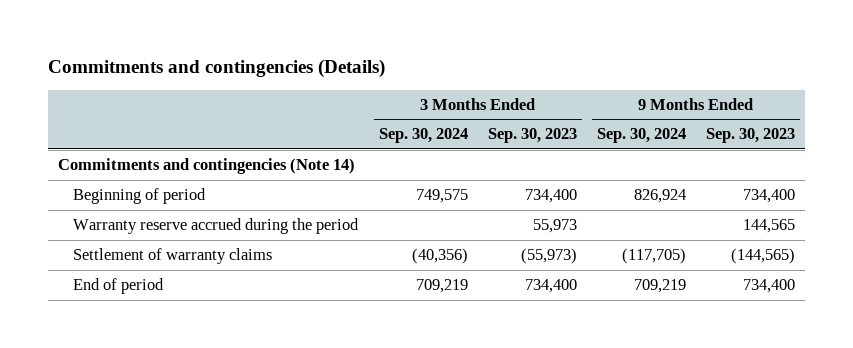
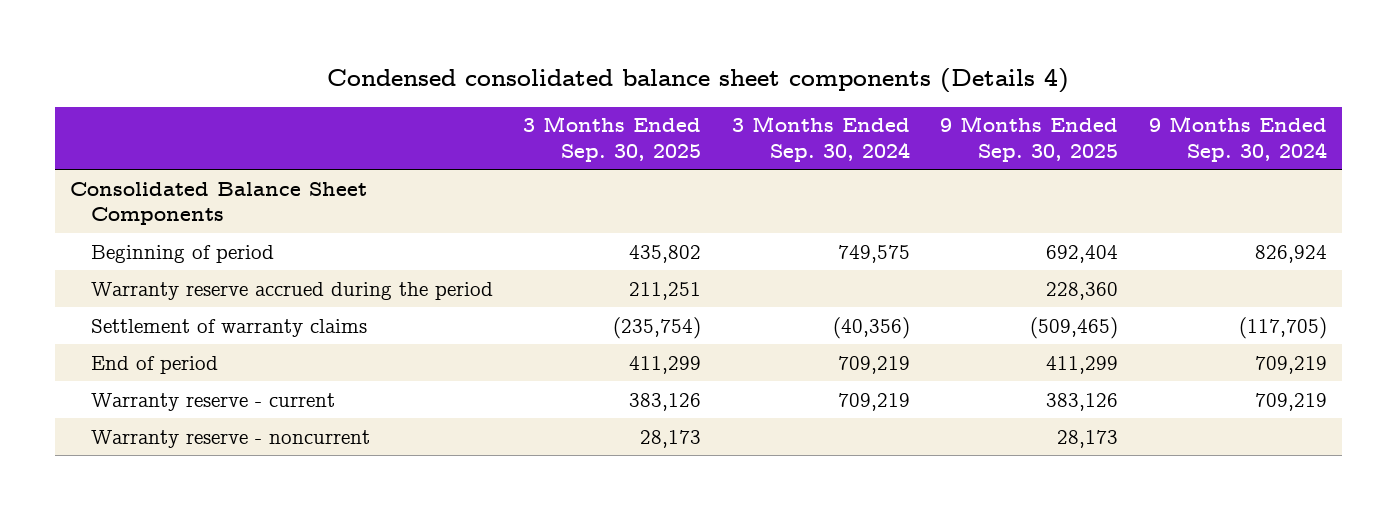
[47,59,385,79] Commitments and contingencies (Details) -> [327,68,1070,94] Condensed consolidated balance sheet components (Details 4)
[487,128,577,144] Sep. 30, 2023 -> none
[705,128,795,144] Sep. 30, 2023 -> none
none -> [523,116,702,162] 3 Months Ended Sep. 30, 2025
none -> [940,116,1119,162] 9 Months Ended Sep. 30, 2025
[57,158,355,175] Commitments and contingencies (Note 14) -> none
none -> [70,181,368,226] Consolidated Balance Sheet Components
none -> [90,392,335,411] Warranty reserve - current
none -> [90,429,370,448] Warranty reserve - noncurrent

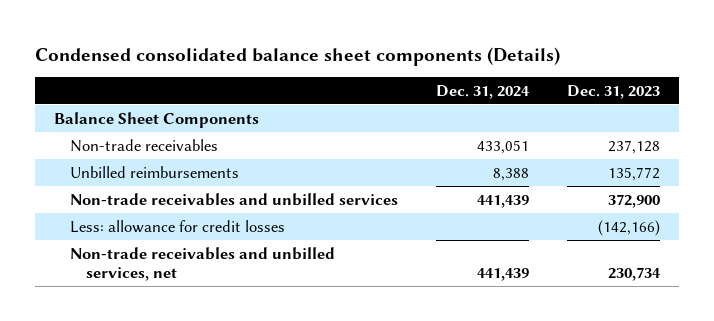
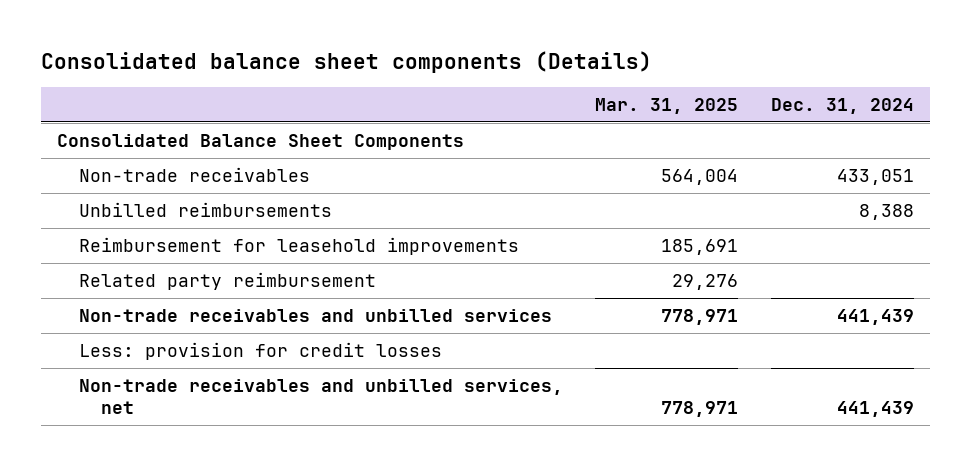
[34,46,560,66] Condensed consolidated balance sheet components (Details) -> [41,50,653,73] Consolidated balance sheet components (Details)
[567,85,661,100] Dec. 31, 2023 -> none
none -> [595,97,739,114] Mar. 31, 2025
[53,111,259,128] Balance Sheet Components -> [57,134,465,151] Consolidated Balance Sheet Components
none -> [79,237,520,256] Reimbursement for leasehold improvements
none -> [79,272,377,291] Related party reimbursement
[69,219,285,233] Less: allowance for credit losses -> [79,342,443,361] Less: provision for credit losses

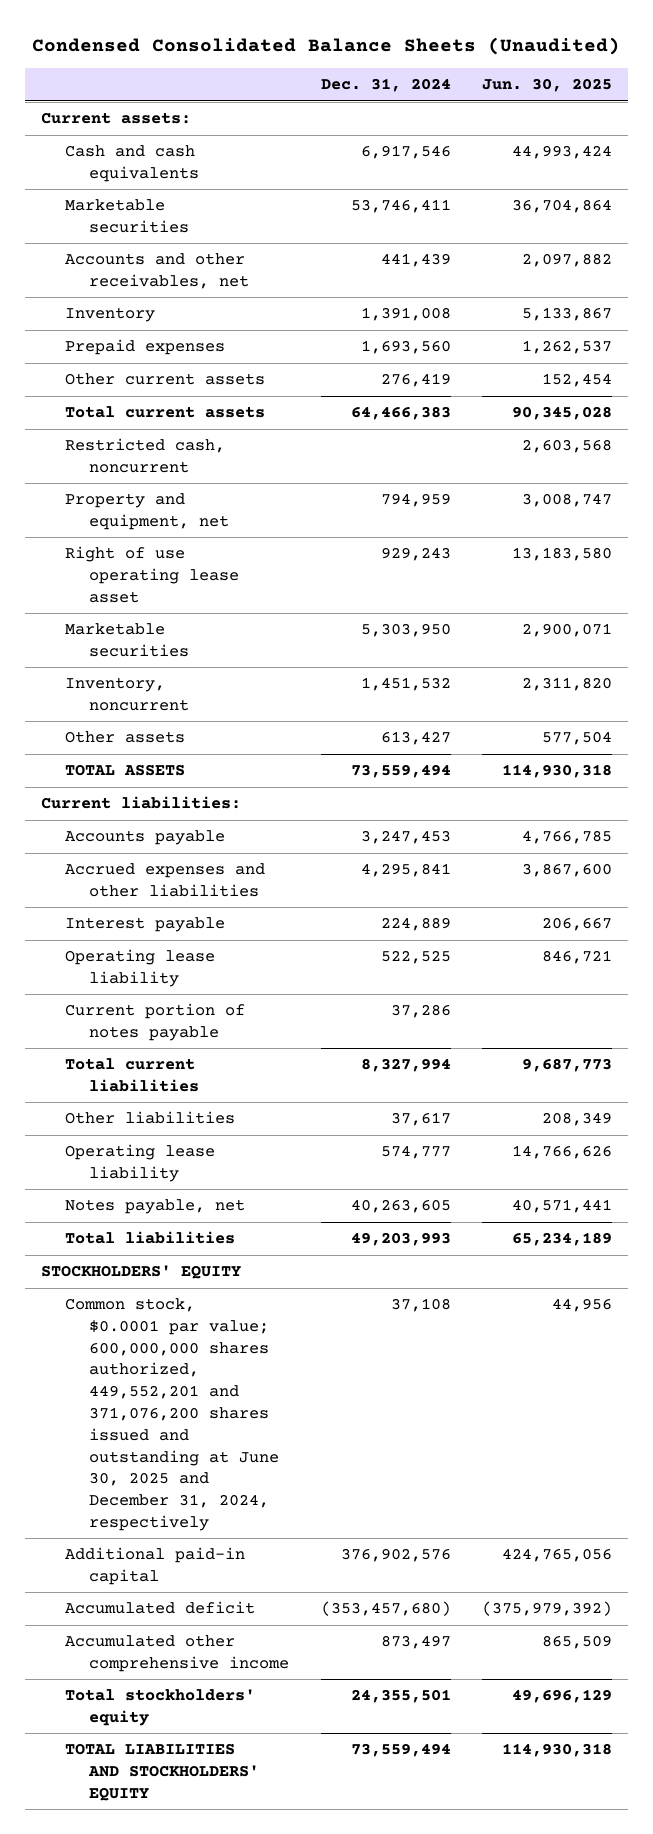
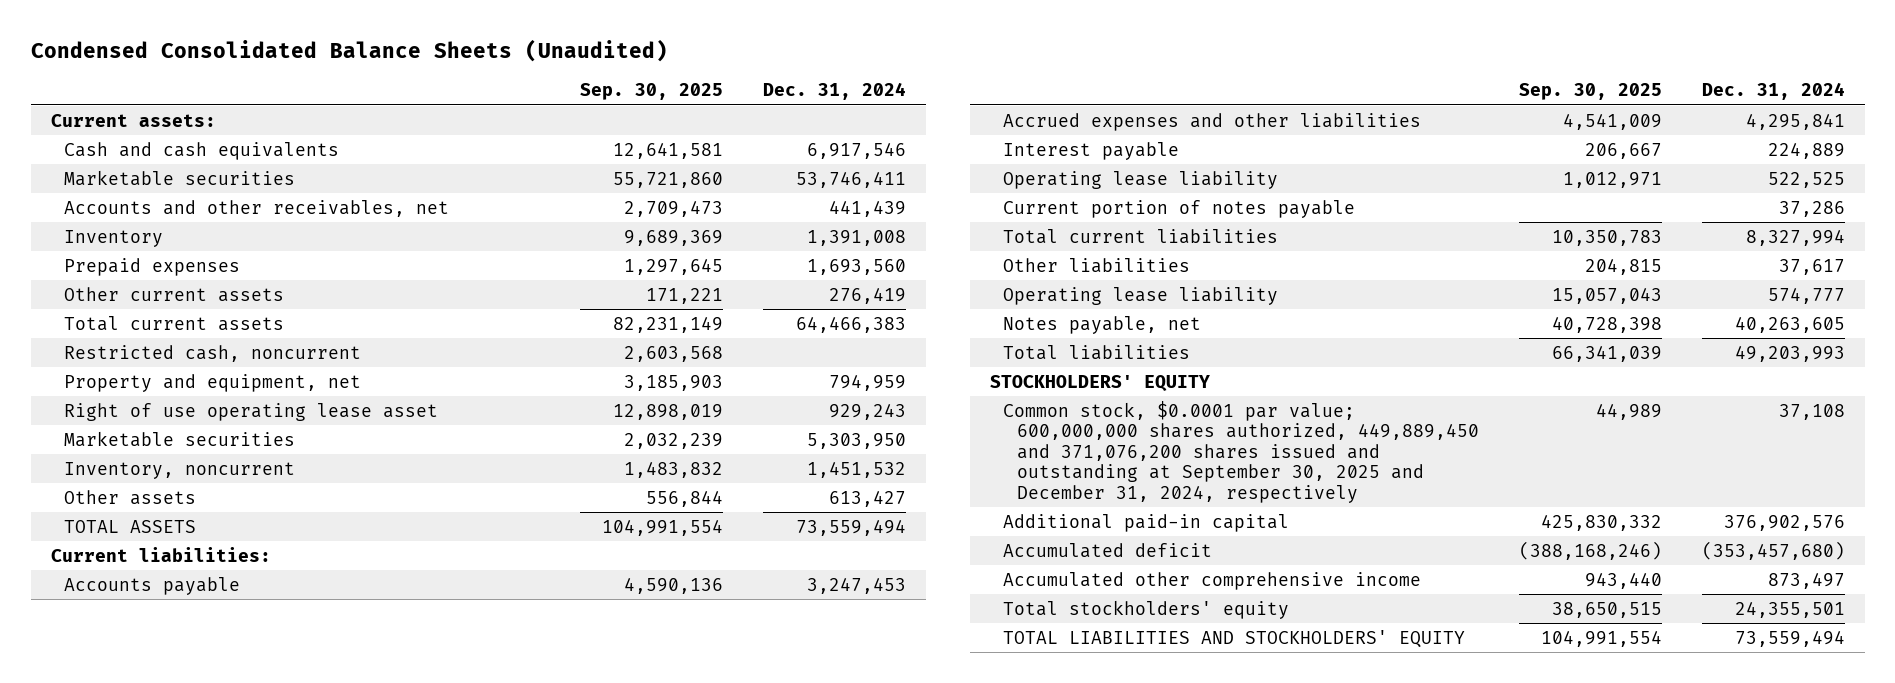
[481,78,612,93] Jun. 30, 2025 -> none
none -> [580,83,724,101] Sep. 30, 2025
[64,1298,280,1531] Common stock, $0.0001 par value; 600,000,000 shares authorized, 449,552,201 and 371,076,200 shares issued and outstanding at June 30, 2025 and December 31, 2024, respectively -> [1003,400,1480,504] Common stock, $0.0001 par value; 600,000,000 shares authorized, 449,889,450 and 371,076,200 shares issued and outstanding at September 30, 2025 and December 31, 2024, respectively

